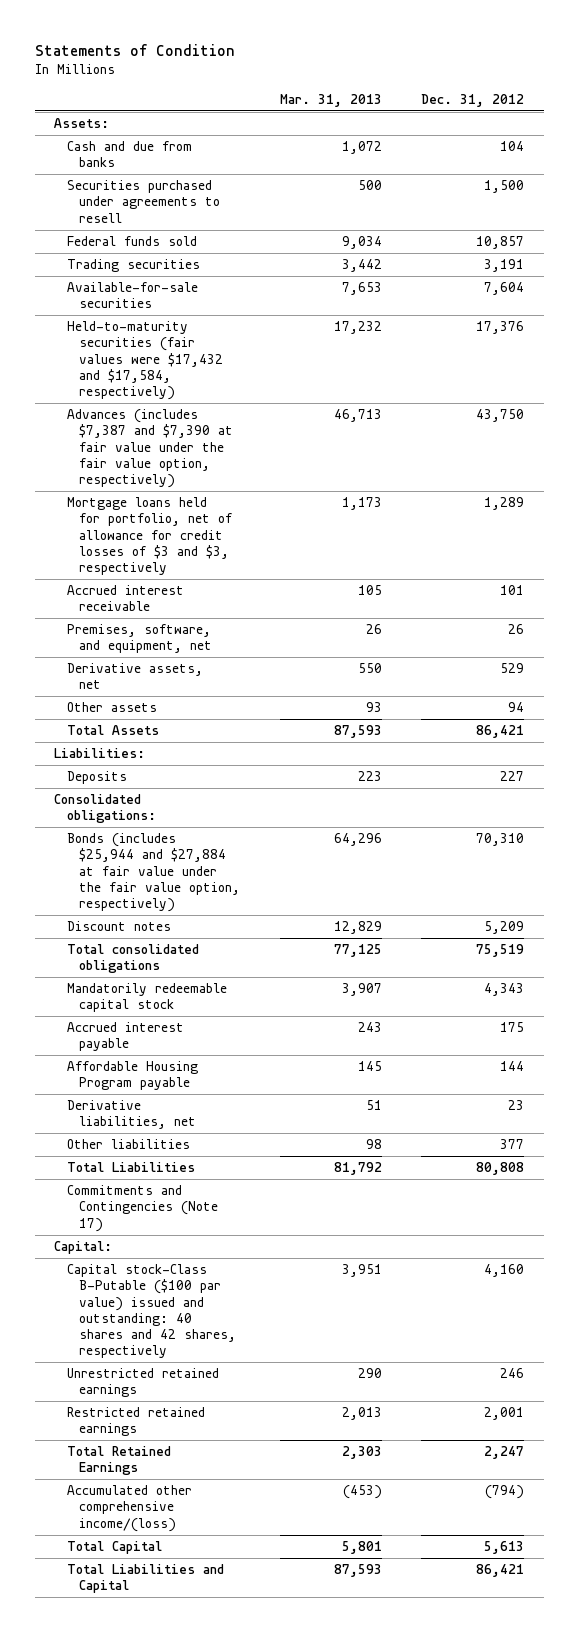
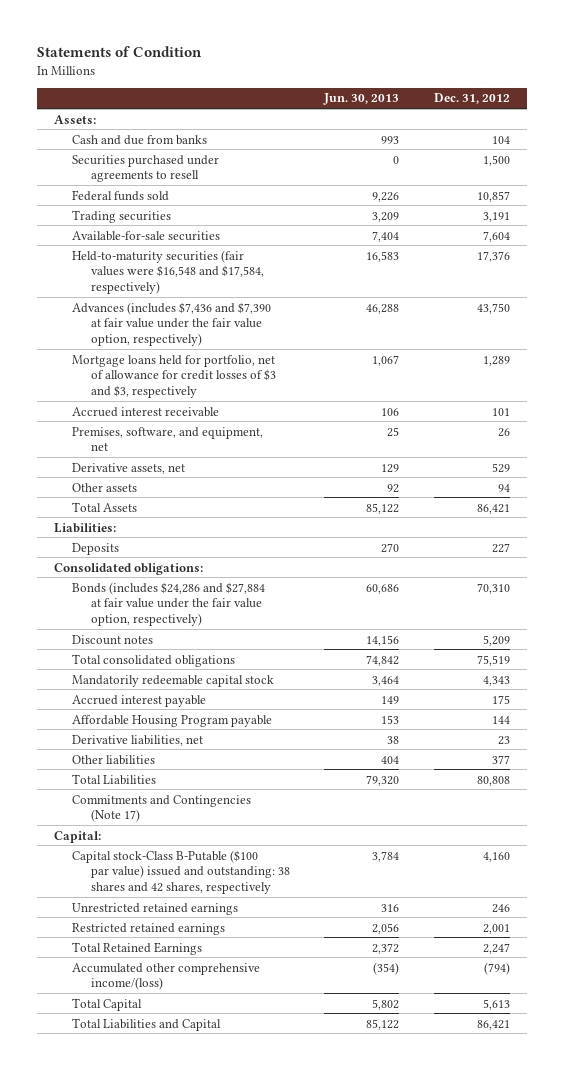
[279,93,382,107] Mar. 31, 2013 -> none
none -> [323,93,400,106] Jun. 30, 2013
[66,321,223,400] Held-to-maturity securities (fair values were $17,432 and $17,584, respectively) -> [72,249,264,294] Held-to-maturity securities (fair values were $16,548 and $17,584, respectively)
[66,409,233,488] Advances (includes $7,387 and $7,390 at fair value under the fair value option, respectively) -> [72,301,272,346] Advances (includes $7,436 and $7,390 at fair value under the fair value option, respectively)
[66,833,240,912] Bonds (includes $25,944 and $27,884 at fair value under the fair value option, respectively) -> [72,581,266,626] Bonds (includes $24,286 and $27,884 at fair value under the fair value option, respectively)
[66,1264,236,1359] Capital stock-Class B-Putable ($100 par value) issued and outstanding: 40 shares and 42 shares, respectively -> [72,849,290,894] Capital stock-Class B-Putable ($100 par value) issued and outstanding: 38 shares and 42 shares, respectively

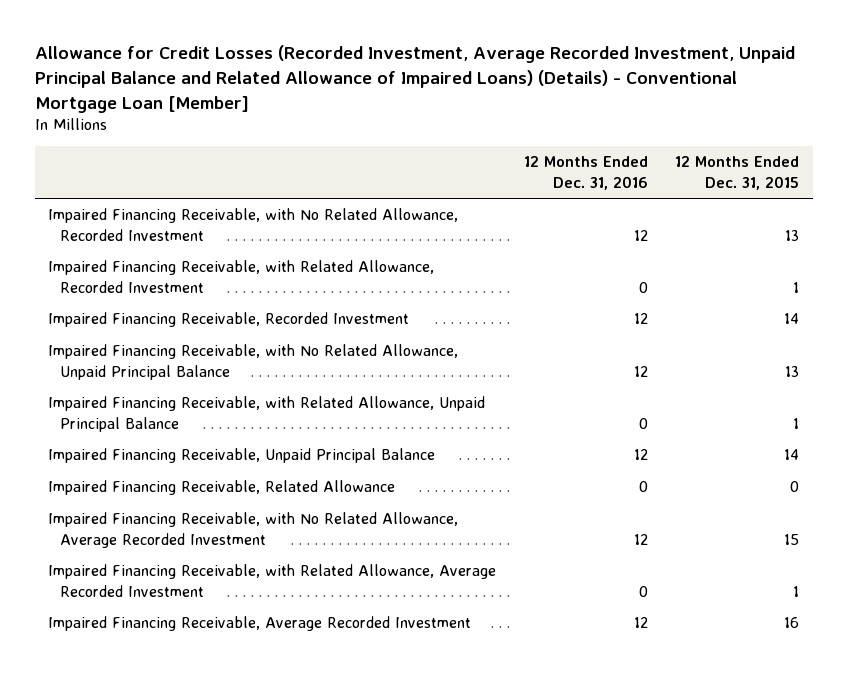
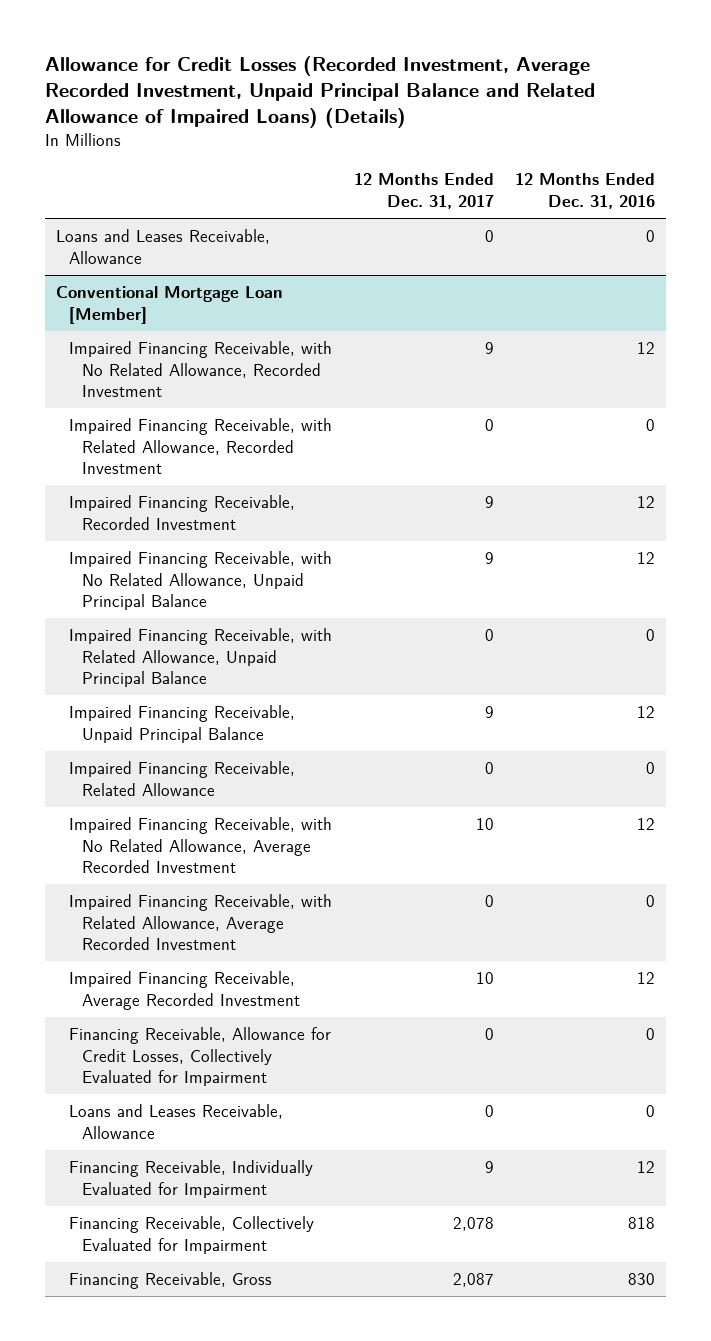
[34,45,795,113] Allowance for Credit Losses (Recorded Investment, Average Recorded Investment, Unpaid Principal Balance and Related Allowance of Impaired Loans) (Details) - Conventional Mortgage Loan [Member] -> [45,56,596,129] Allowance for Credit Losses (Recorded Investment, Average Recorded Investment, Unpaid Principal Balance and Related Allowance of Impaired Loans) (Details)
[674,156,799,191] 12 Months Ended Dec. 31, 2015 -> none
none -> [353,173,494,210] 12 Months Ended Dec. 31, 2017
none -> [55,228,270,264] Loans and Leases Receivable, Allowance
none -> [55,285,283,324] Conventional Mortgage Loan [Member]
none -> [68,1026,331,1087] Financing Receivable, Allowance for Credit Losses, Collectively Evaluated for Impairment
none -> [68,1103,283,1139] Loans and Leases Receivable, Allowance
none -> [68,1159,313,1198] Financing Receivable, Individually Evaluated for Impairment
none -> [68,1215,314,1254] Financing Receivable, Collectively Evaluated for Impairment
none -> [68,1271,272,1289] Financing Receivable, Gross

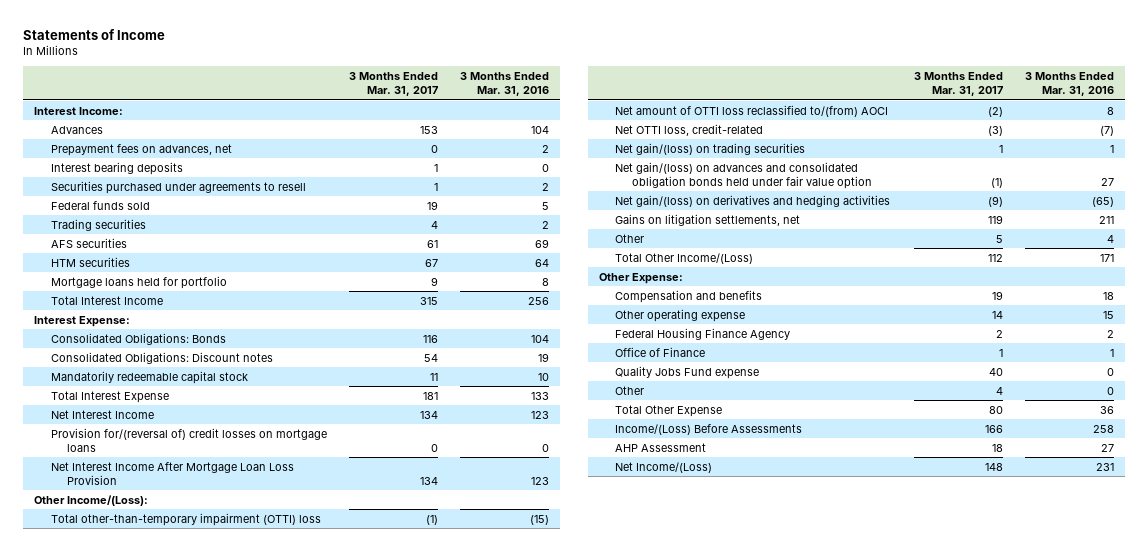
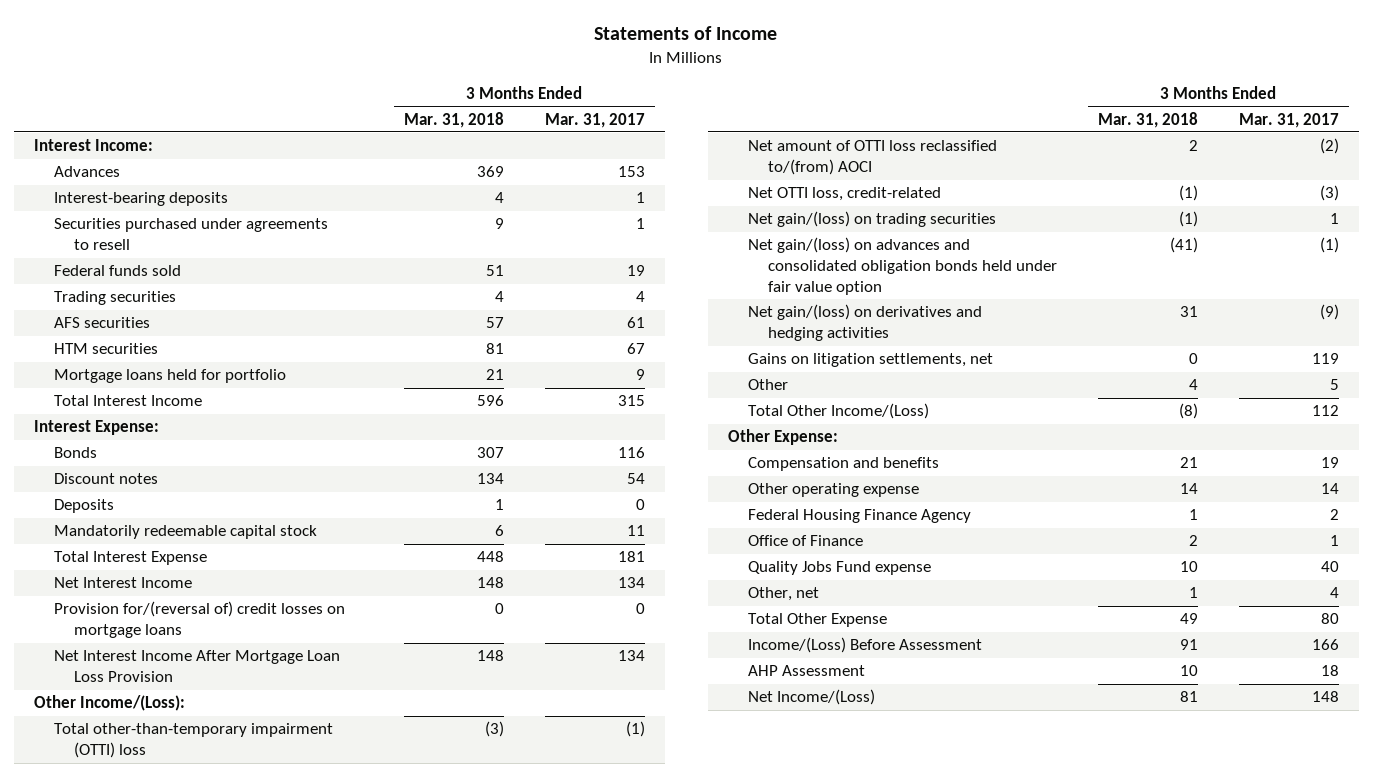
[459,72,549,97] 3 Months Ended Mar. 31, 2016 -> none
none -> [403,111,504,128] Mar. 31, 2018
[50,143,232,156] Prepayment fees on advances, net -> none
[50,161,183,175] Interest bearing deposits -> [54,192,229,207] Interest-bearing deposits
[50,332,226,345] Consolidated Obligations: Bonds -> [54,447,98,459] Bonds
[50,351,273,364] Consolidated Obligations: Discount notes -> [54,473,159,485] Discount notes
none -> [54,499,115,514] Deposits
[615,385,645,395] Other -> [748,587,820,602] Other, net
[615,423,803,435] Income/(Loss) Before Assessments -> [748,637,983,654] Income/(Loss) Before Assessment

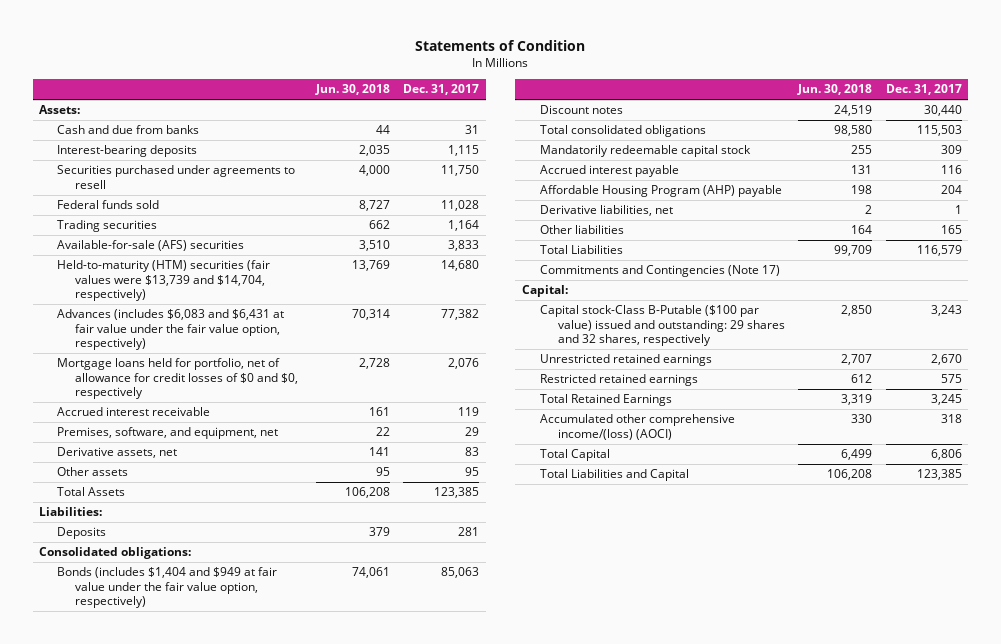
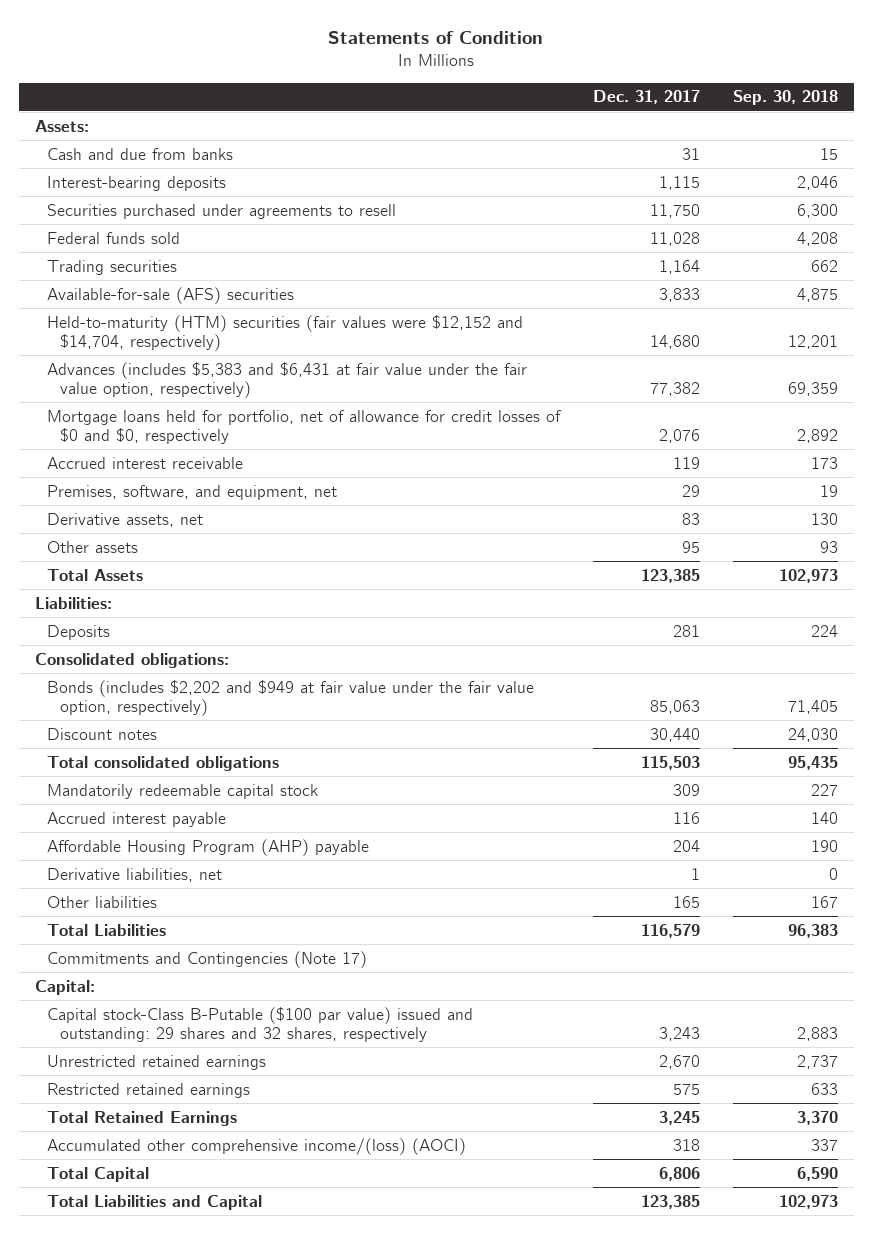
[314,84,390,96] Jun. 30, 2018 -> none
none -> [732,90,838,106] Sep. 30, 2018
[57,260,271,302] Held-to-maturity (HTM) securities (fair values were $13,739 and $14,704, respectively) -> [47,314,524,351] Held-to-maturity (HTM) securities (fair values were $12,152 and $14,704, respectively)
[57,309,285,351] Advances (includes $6,083 and $6,431 at fair value under the fair value option, respectively) -> [47,361,528,398] Advances (includes $5,383 and $6,431 at fair value under the fair value option, respectively)
[57,567,278,609] Bonds (includes $1,404 and $949 at fair value under the fair value option, respectively) -> [47,679,535,716] Bonds (includes $2,202 and $949 at fair value under the fair value option, respectively)

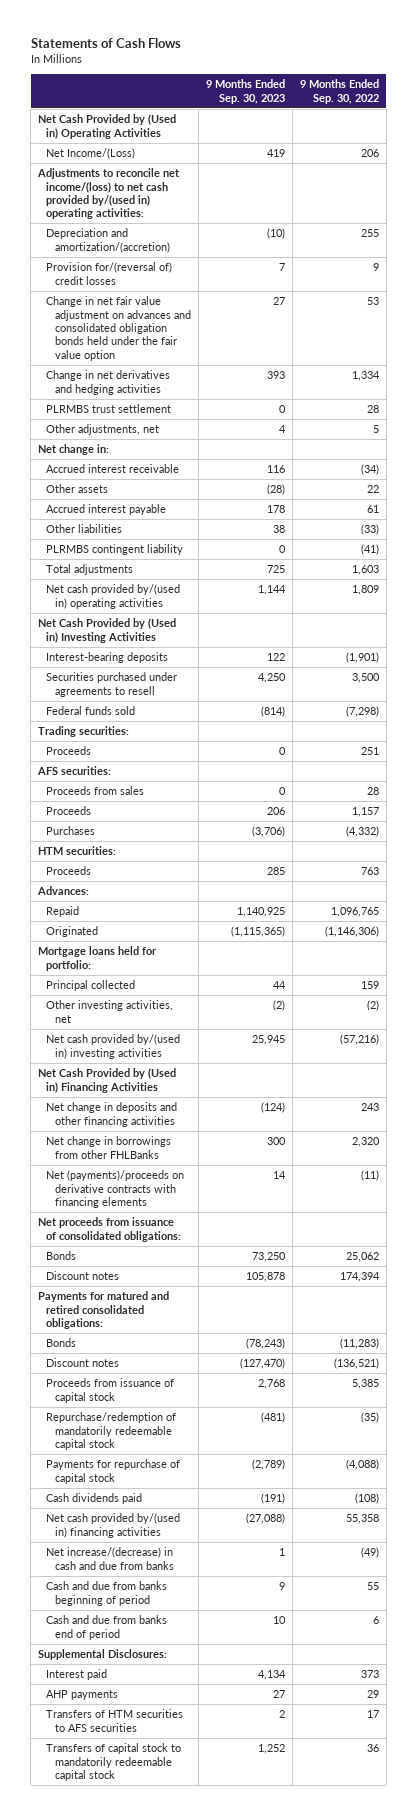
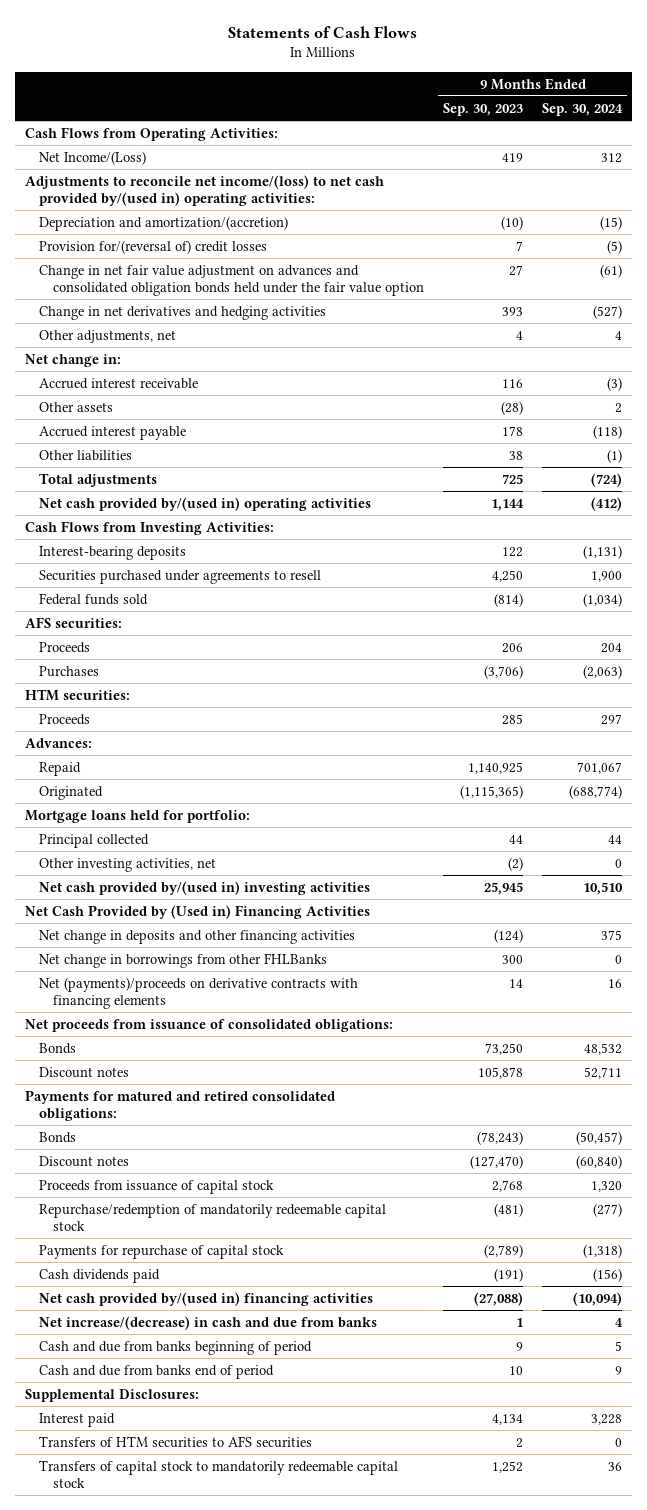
[299,79,379,104] 9 Months Ended Sep. 30, 2022 -> none
none -> [542,102,624,116] Sep. 30, 2024
[38,114,177,139] Net Cash Provided by (Used in) Operating Activities -> [24,126,278,141] Cash Flows from Operating Activities:
[46,404,172,414] PLRMBS trust settlement -> none
[46,544,184,556] PLRMBS contingent liability -> none
[38,618,177,643] Net Cash Provided by (Used in) Investing Activities -> [24,520,274,535] Cash Flows from Investing Activities:
[38,726,130,738] Trading securities: -> none
[46,746,92,756] Proceeds -> none
[46,786,145,796] Proceeds from sales -> none
[46,1690,119,1701] AHP payments -> none

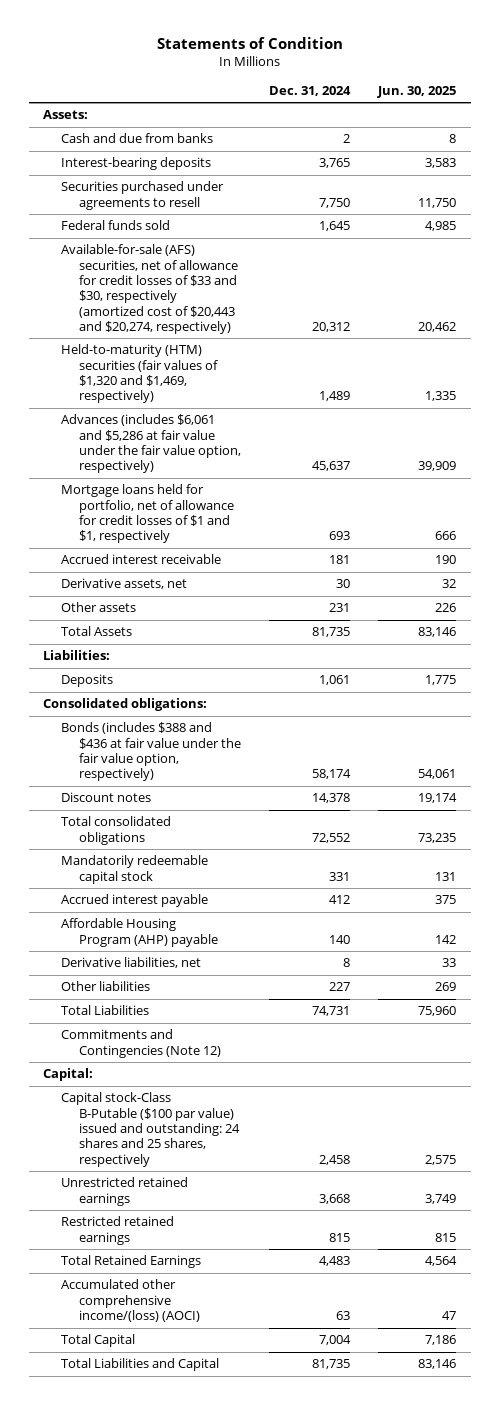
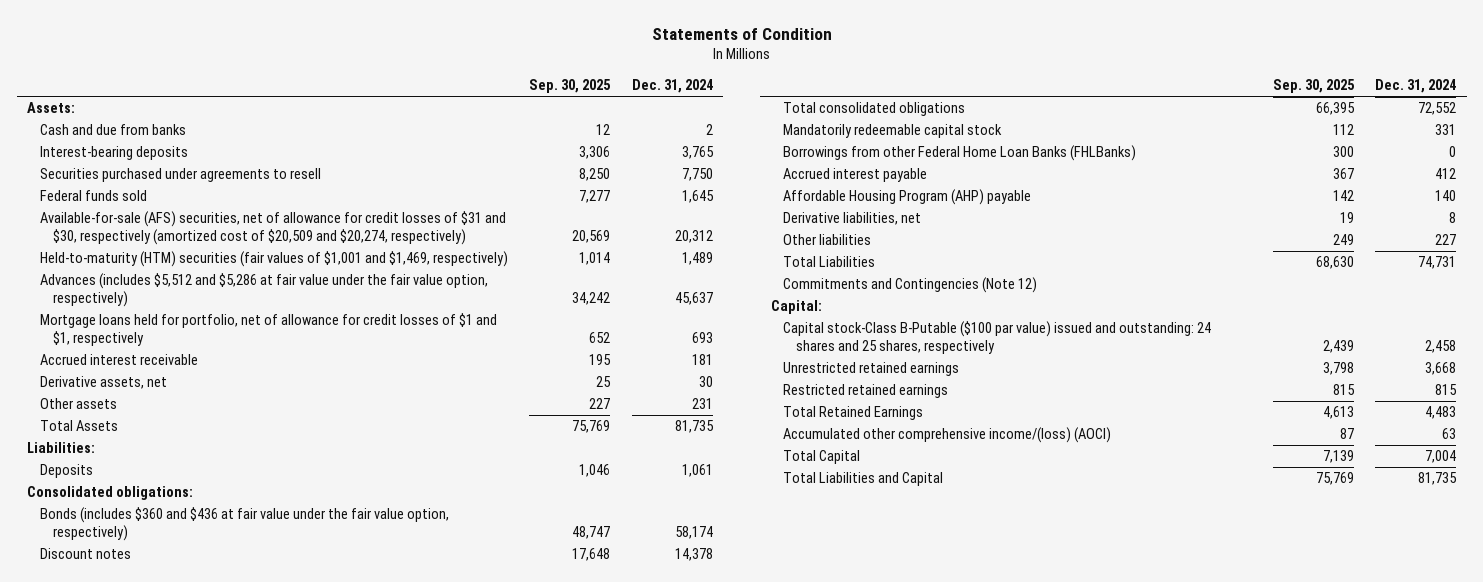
[377,85,457,98] Jun. 30, 2025 -> none
none -> [529,79,612,94] Sep. 30, 2025
[61,244,238,334] Available-for-sale (AFS) securities, net of allowance for credit losses of $33 and $30, respectively (amortized cost of $20,443 and $20,274, respectively) -> [39,211,506,246] Available-for-sale (AFS) securities, net of allowance for credit losses of $31 and $30, respectively (amortized cost of $20,509 and $20,274, respectively)
[61,344,218,404] Held-to-maturity (HTM) securities (fair values of $1,320 and $1,469, respectively) -> [39,251,508,268] Held-to-maturity (HTM) securities (fair values of $1,001 and $1,469, respectively)
[61,414,241,474] Advances (includes $6,061 and $5,286 at fair value under the fair value option, respectively) -> [39,273,488,308] Advances (includes $5,512 and $5,286 at fair value under the fair value option, respectively)
[61,722,241,782] Bonds (includes $388 and $436 at fair value under the fair value option, respectively) -> [39,507,449,542] Bonds (includes $360 and $436 at fair value under the fair value option, respectively)
none -> [783,145,1137,162] Borrowings from other Federal Home Loan Banks (FHLBanks)

